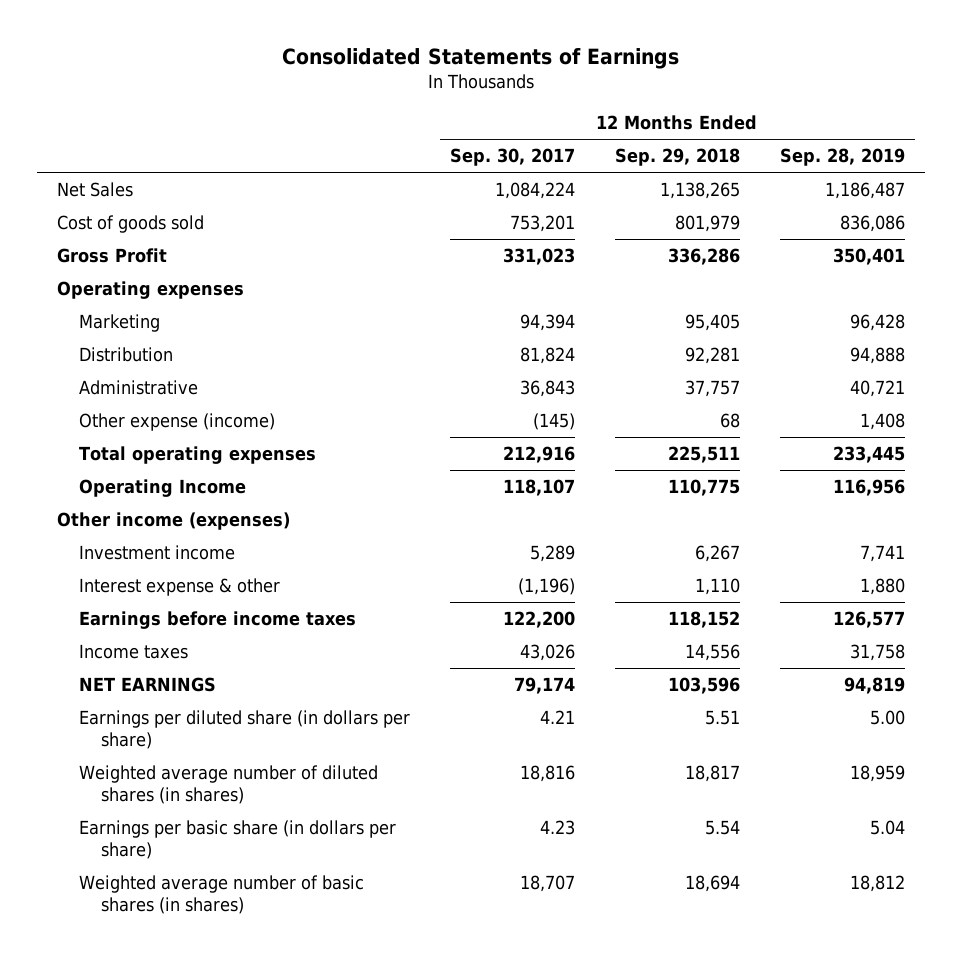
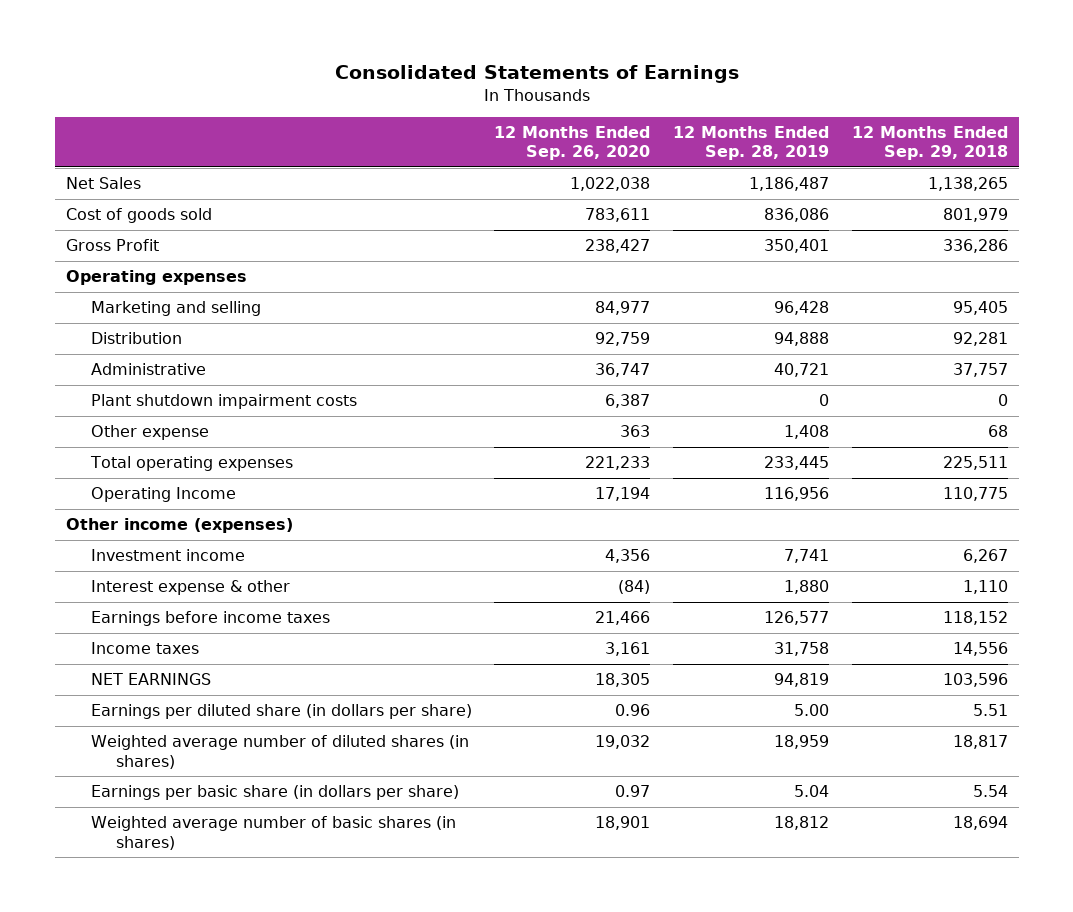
[450,148,576,167] Sep. 30, 2017 -> none
none -> [494,125,651,161] 12 Months Ended Sep. 26, 2020
[79,314,161,333] Marketing -> [90,301,261,317] Marketing and selling
none -> [90,394,357,410] Plant shutdown impairment costs
[79,413,276,432] Other expense (income) -> [90,425,209,441] Other expense

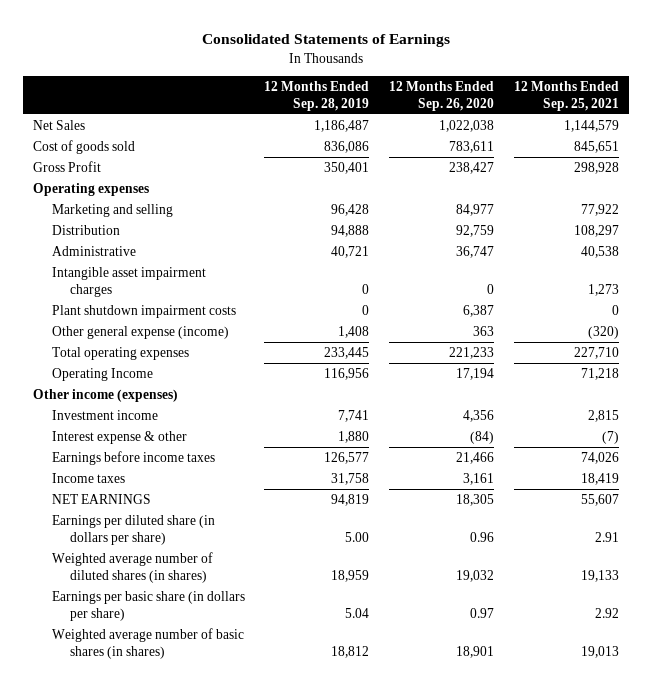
[851,125,1008,161] 12 Months Ended Sep. 29, 2018 -> none
none -> [514,80,620,111] 12 Months Ended Sep. 25, 2021
none -> [51,266,206,297] Intangible asset impairment charges
[90,425,209,441] Other expense -> [51,325,229,339] Other general expense (income)

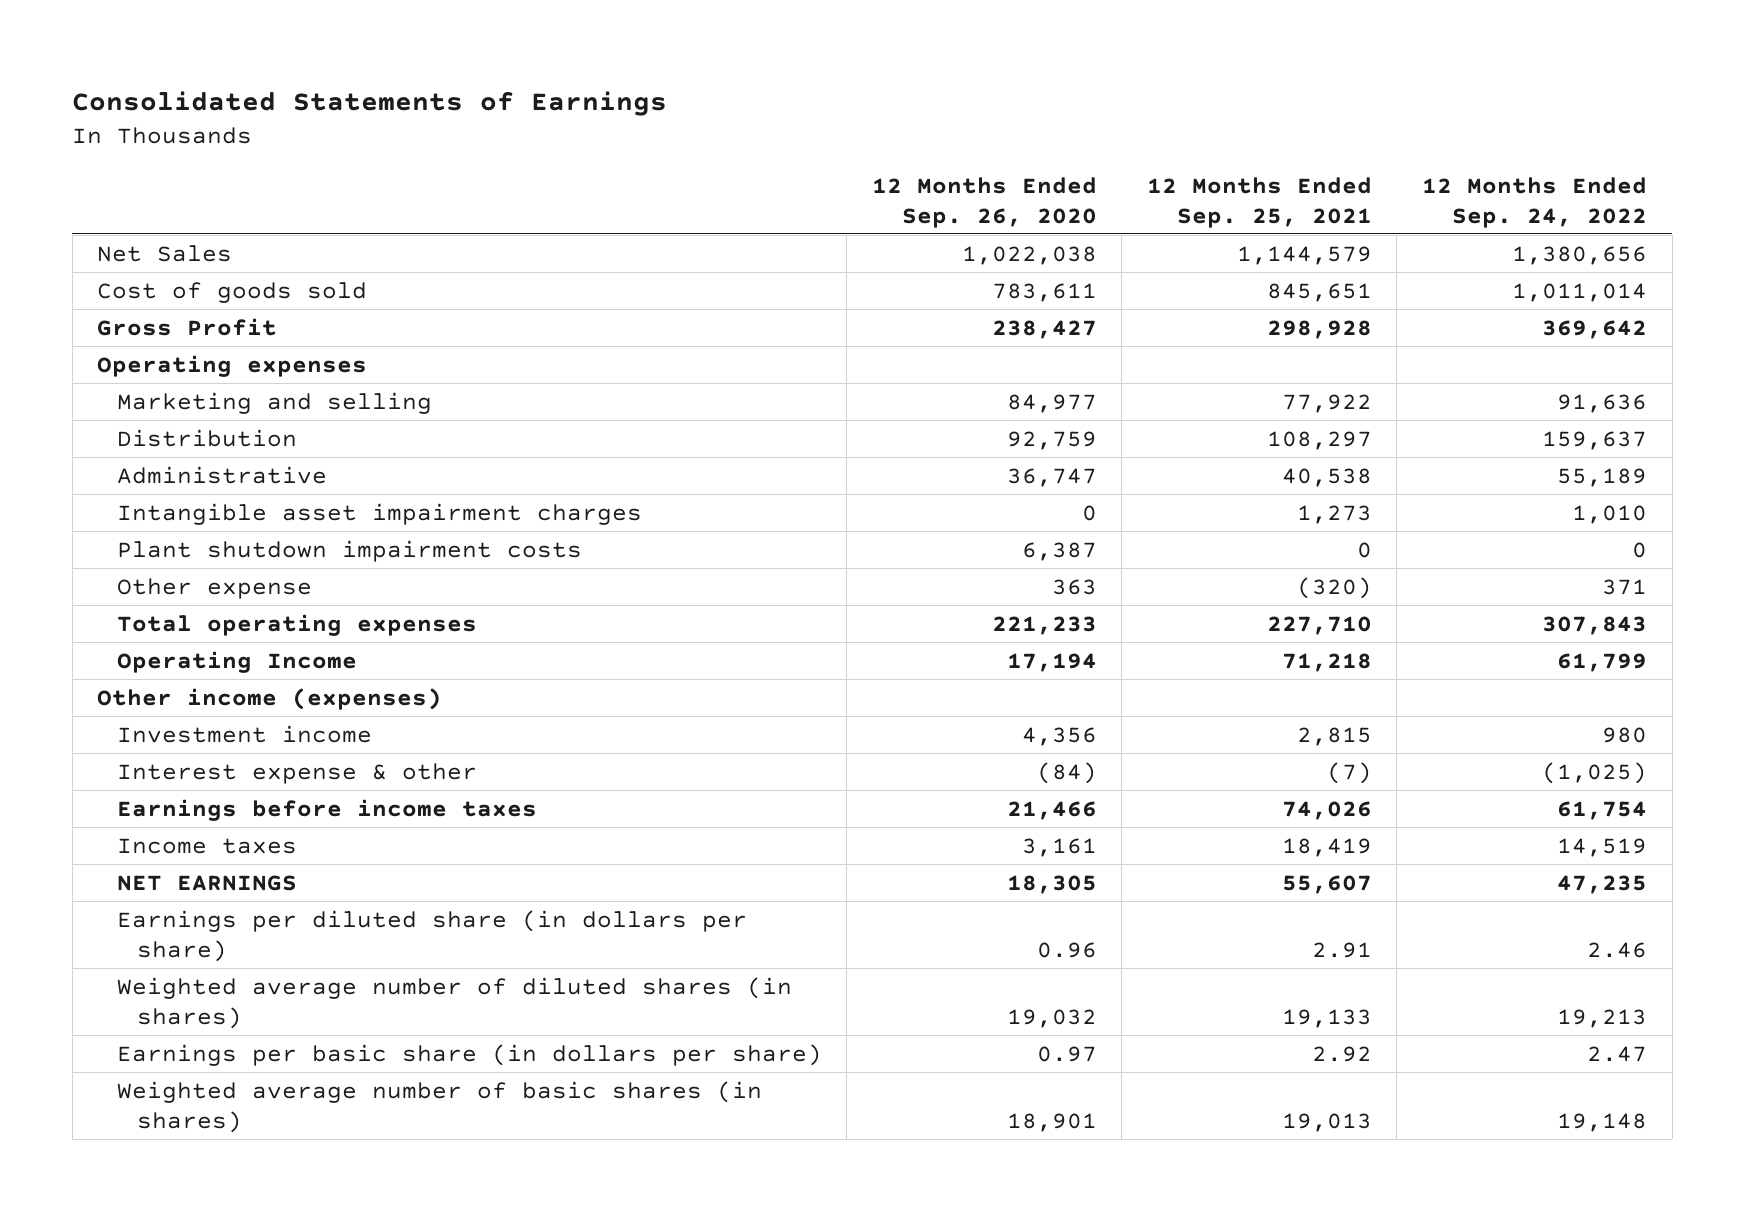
[264,80,370,111] 12 Months Ended Sep. 28, 2019 -> none
none -> [1422,176,1648,228] 12 Months Ended Sep. 24, 2022
[51,325,229,339] Other general expense (income) -> [116,577,312,599] Other expense

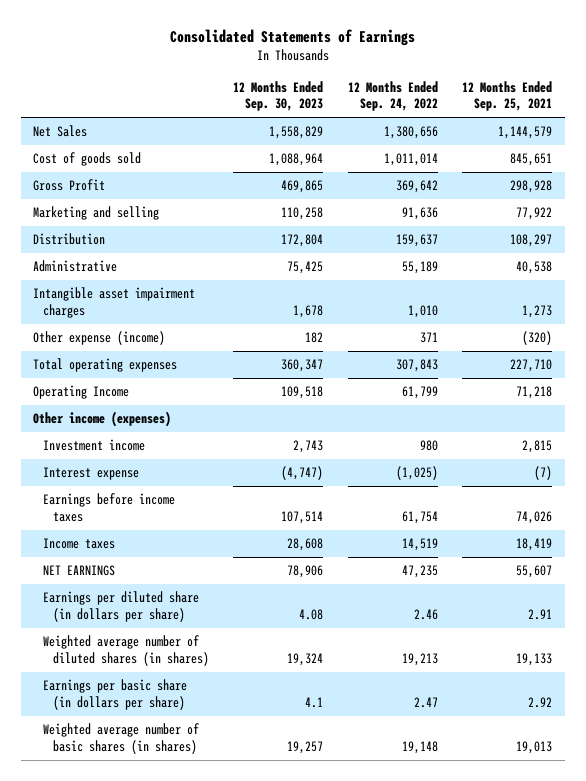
[871,176,1097,228] 12 Months Ended Sep. 26, 2020 -> none
none -> [233,80,324,112] 12 Months Ended Sep. 30, 2023
[97,354,368,377] Operating expenses -> none
[116,539,582,562] Plant shutdown impairment costs -> none
[116,577,312,599] Other expense -> [33,331,166,346] Other expense (income)
[116,762,477,784] Interest expense & other -> [43,467,140,481] Interest expense

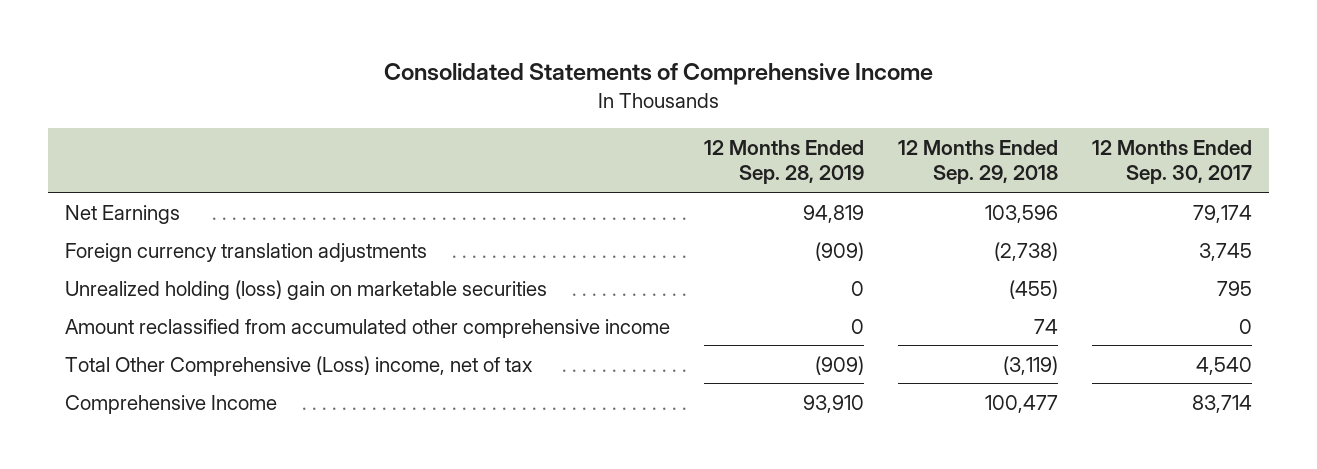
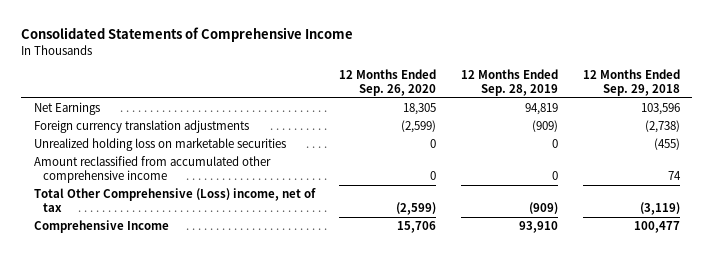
[1092,140,1253,185] 12 Months Ended Sep. 30, 2017 -> none
none -> [339,69,437,97] 12 Months Ended Sep. 26, 2020
[65,279,548,300] Unrealized holding (loss) gain on marketable securities -> [33,138,286,152] Unrealized holding loss on marketable securities

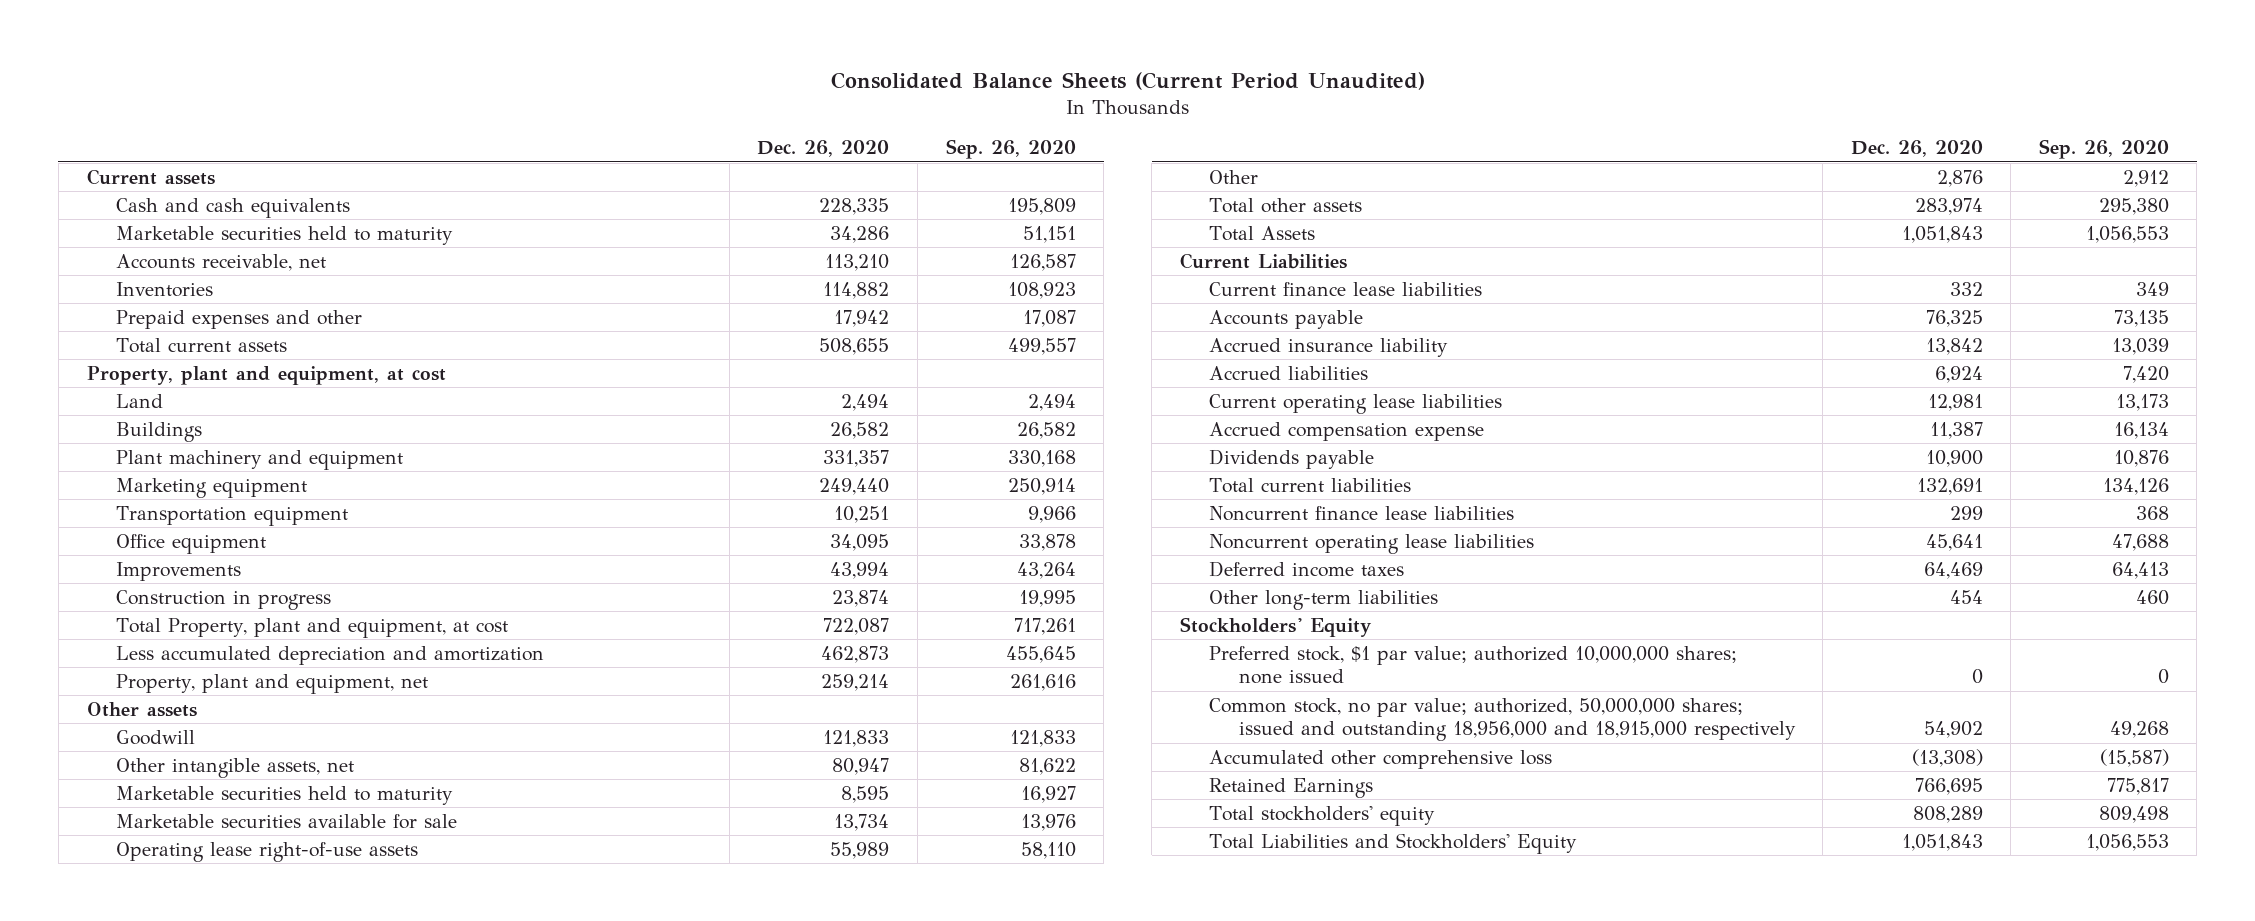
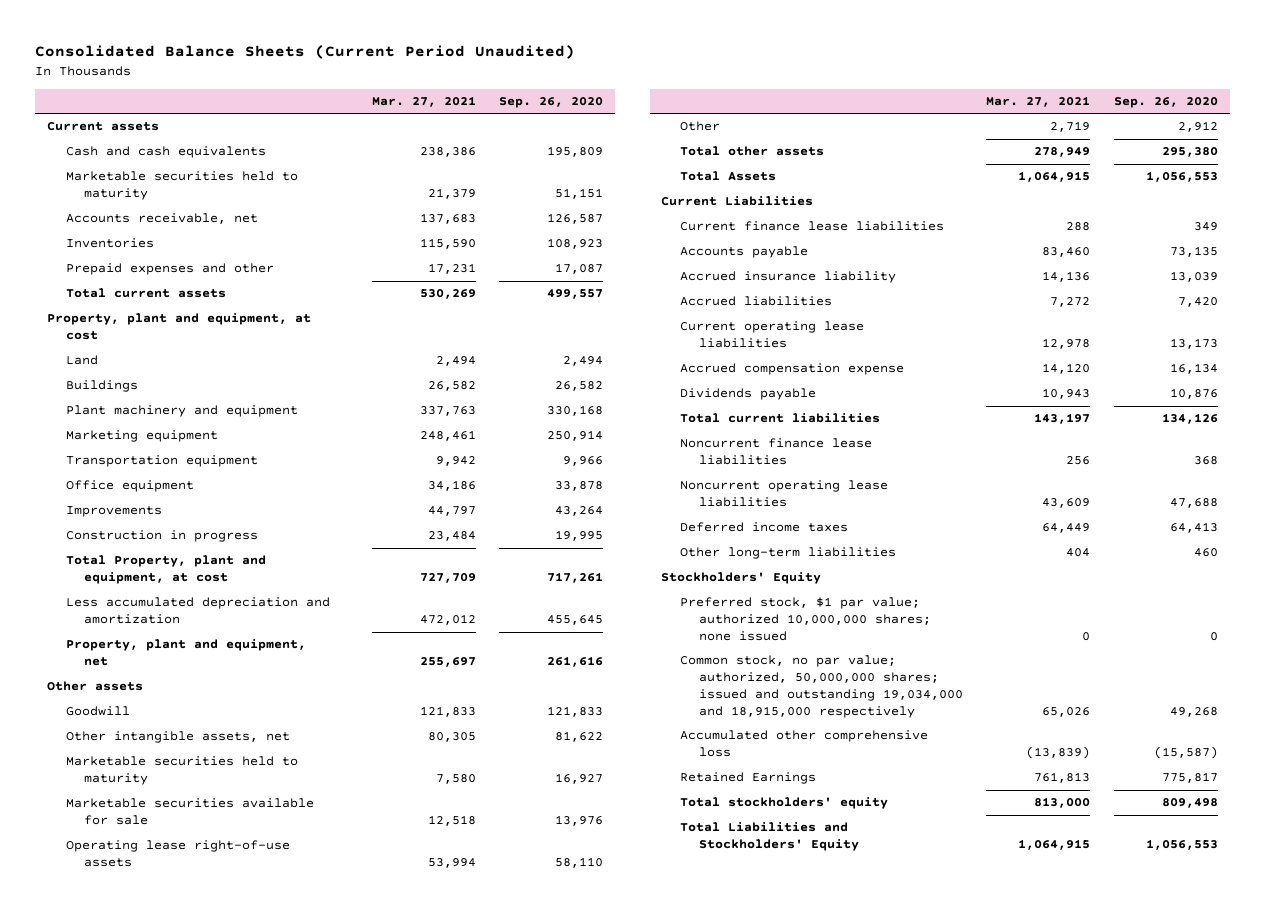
[757,140,890,158] Dec. 26, 2020 -> none
none -> [371,96,476,108] Mar. 27, 2021
[1209,697,1796,741] Common stock, no par value; authorized, 50,000,000 shares; issued and outstanding 18,956,000 and 18,915,000 respectively -> [680,655,963,719] Common stock, no par value; authorized, 50,000,000 shares; issued and outstanding 19,034,000 and 18,915,000 respectively

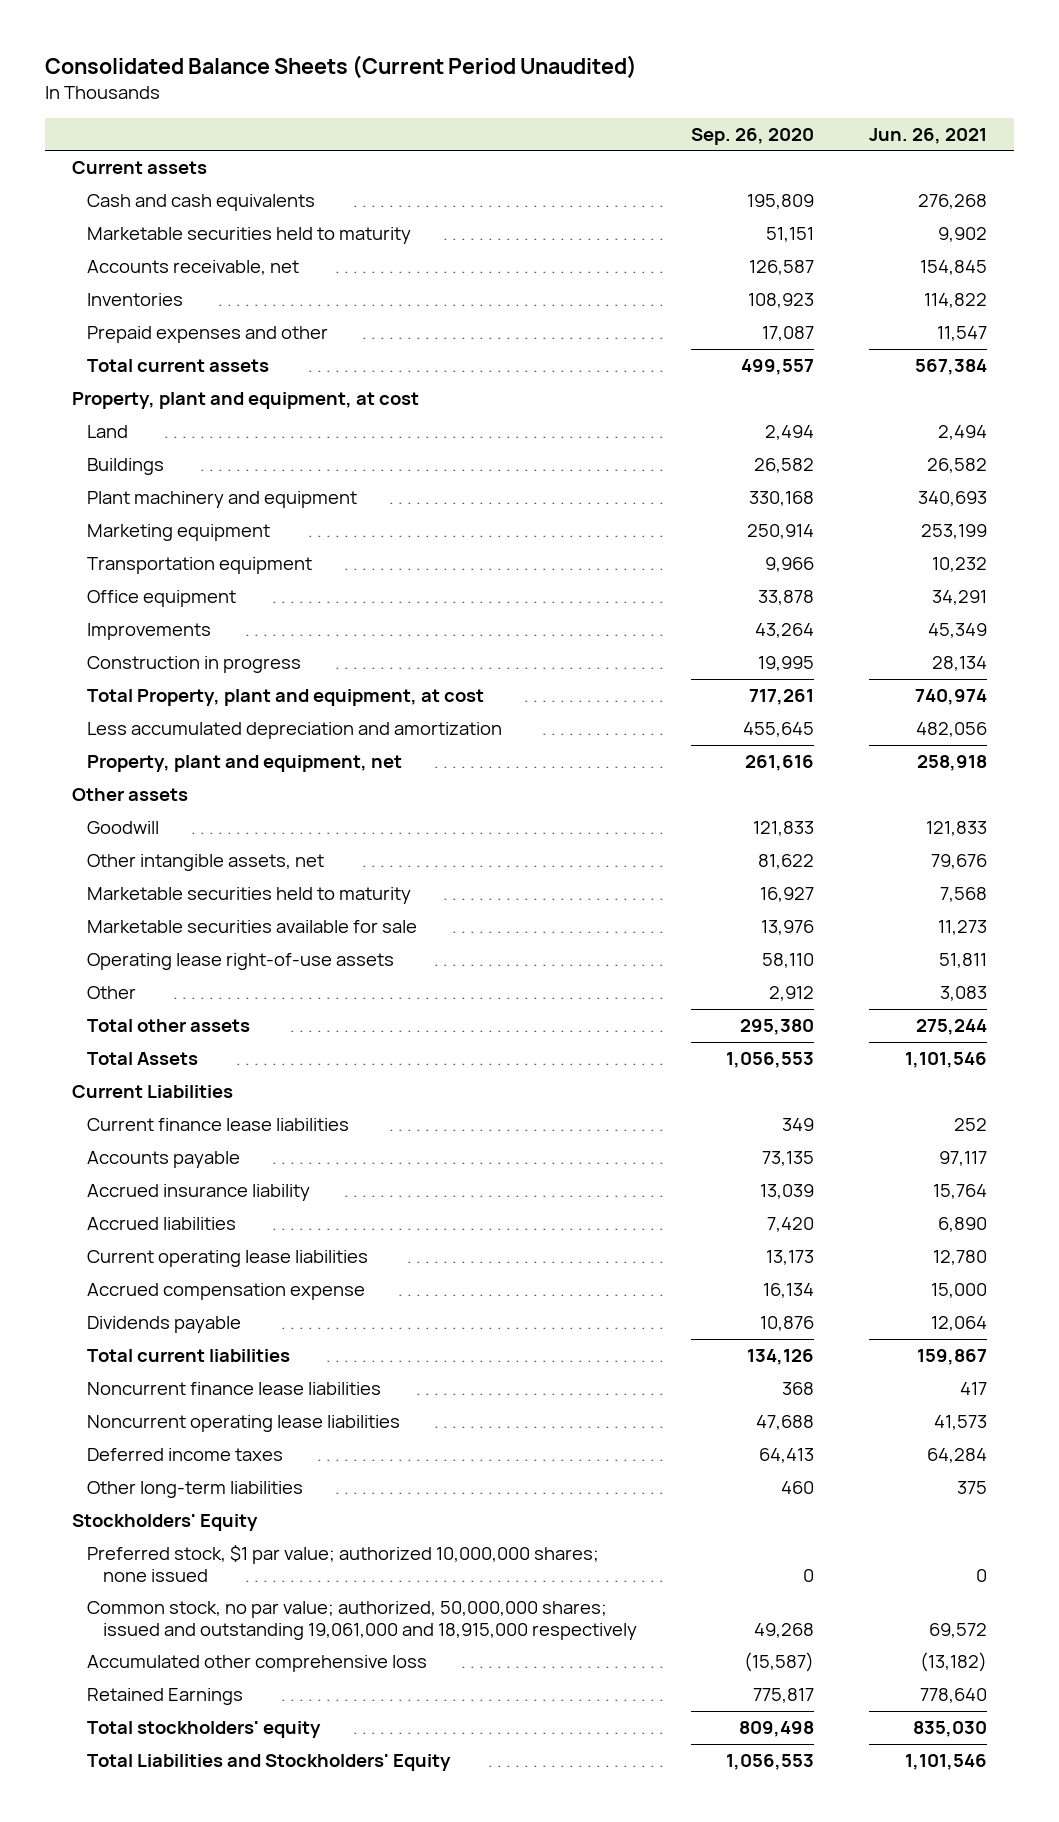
[371,96,476,108] Mar. 27, 2021 -> none
none -> [869,127,988,144] Jun. 26, 2021
[680,655,963,719] Common stock, no par value; authorized, 50,000,000 shares; issued and outstanding 19,034,000 and 18,915,000 respectively -> [87,1601,637,1640] Common stock, no par value; authorized, 50,000,000 shares; issued and outstanding 19,061,000 and 18,915,000 respectively

